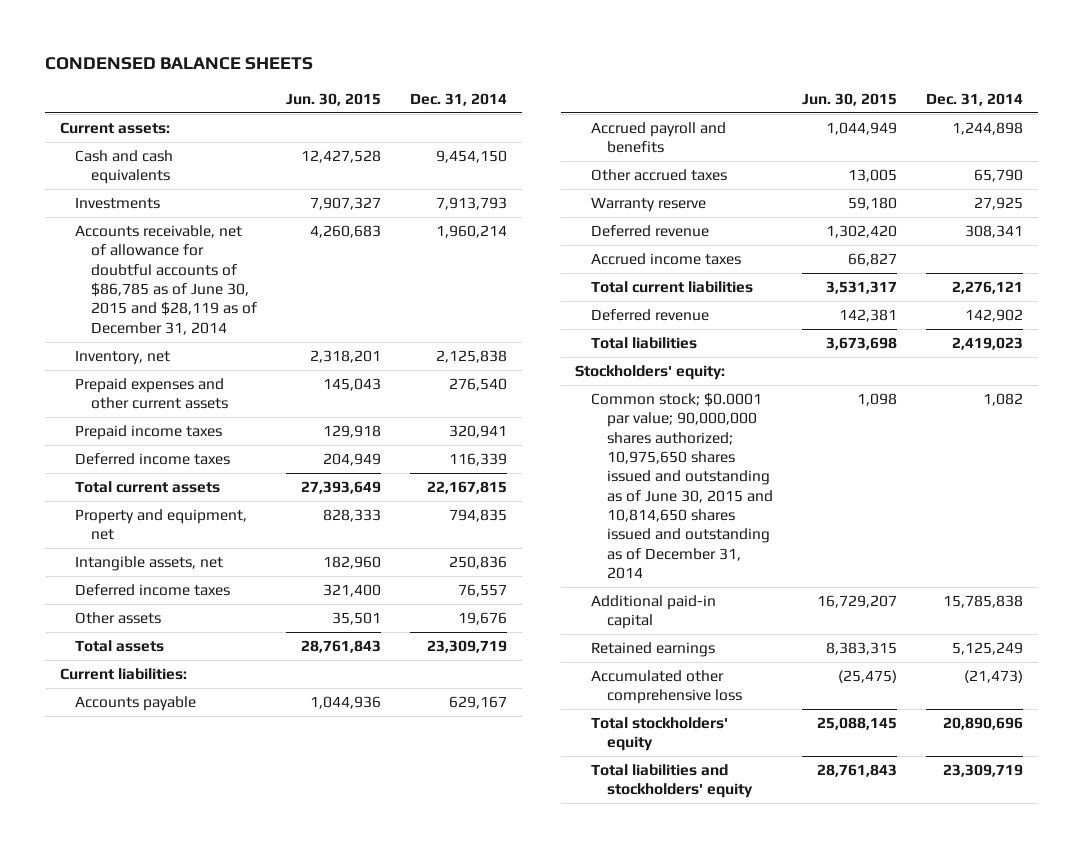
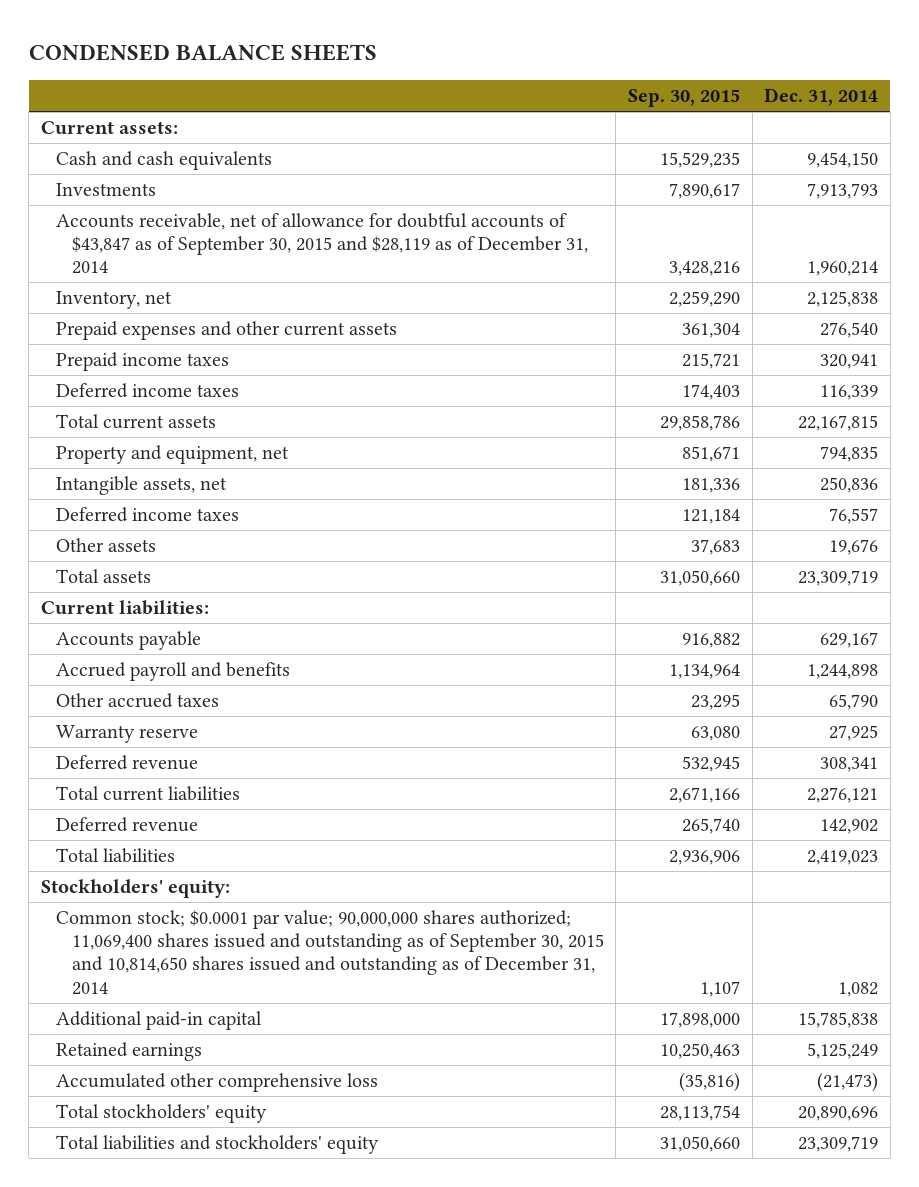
[286,92,382,106] Jun. 30, 2015 -> none
none -> [627,89,740,108] Sep. 30, 2015
[75,224,258,335] Accounts receivable, net of allowance for doubtful accounts of $86,785 as of June 30, 2015 and $28,119 as of December 31, 2014 -> [56,213,588,275] Accounts receivable, net of allowance for doubtful accounts of $43,847 as of September 30, 2015 and $28,119 as of December 31, 2014
[591,252,742,265] Accrued income taxes -> none
[591,392,773,580] Common stock; $0.0001 par value; 90,000,000 shares authorized; 10,975,650 shares issued and outstanding as of June 30, 2015 and 10,814,650 shares issued and outstanding as of December 31, 2014 -> [56,910,604,995] Common stock; $0.0001 par value; 90,000,000 shares authorized; 11,069,400 shares issued and outstanding as of September 30, 2015 and 10,814,650 shares issued and outstanding as of December 31, 2014

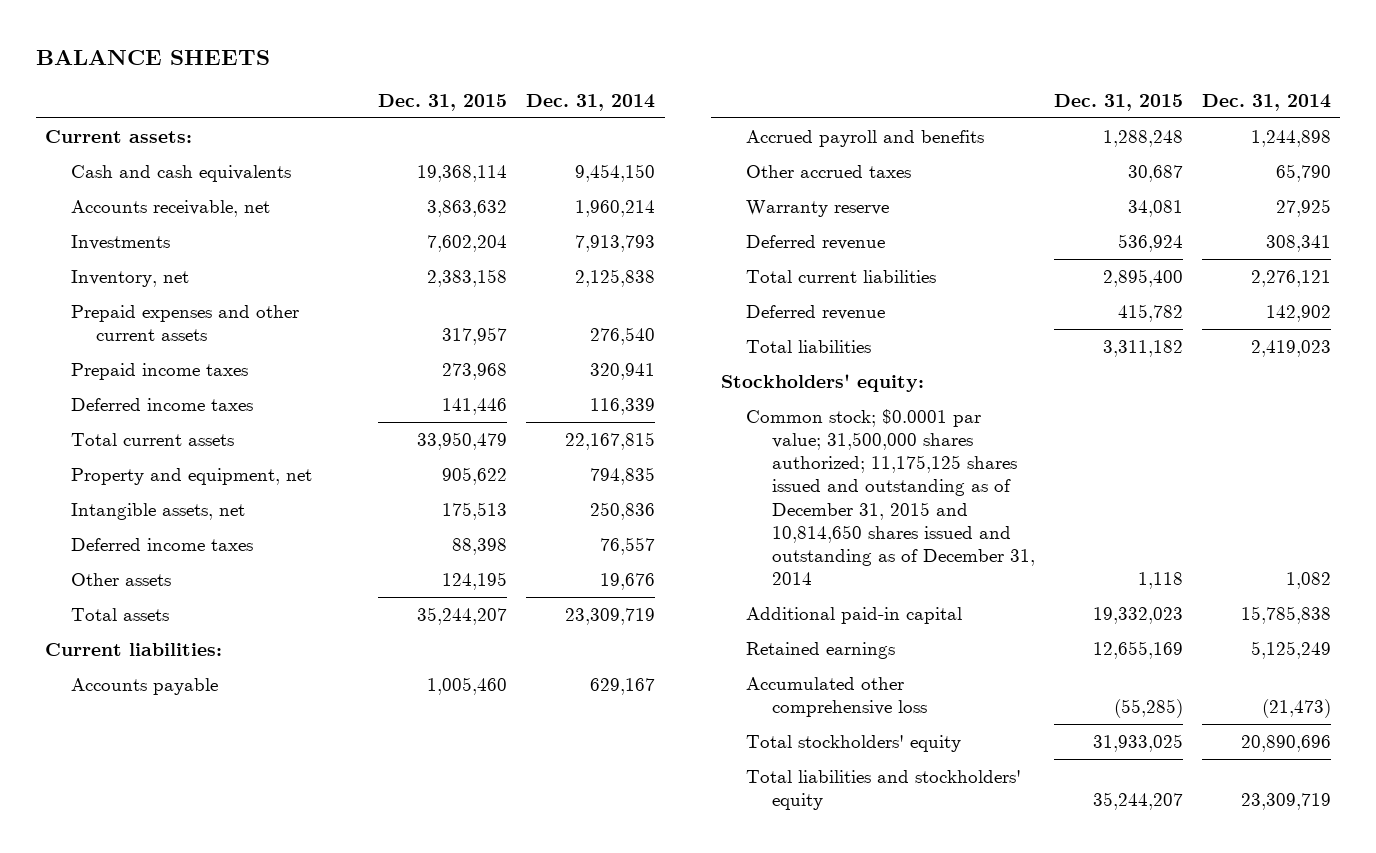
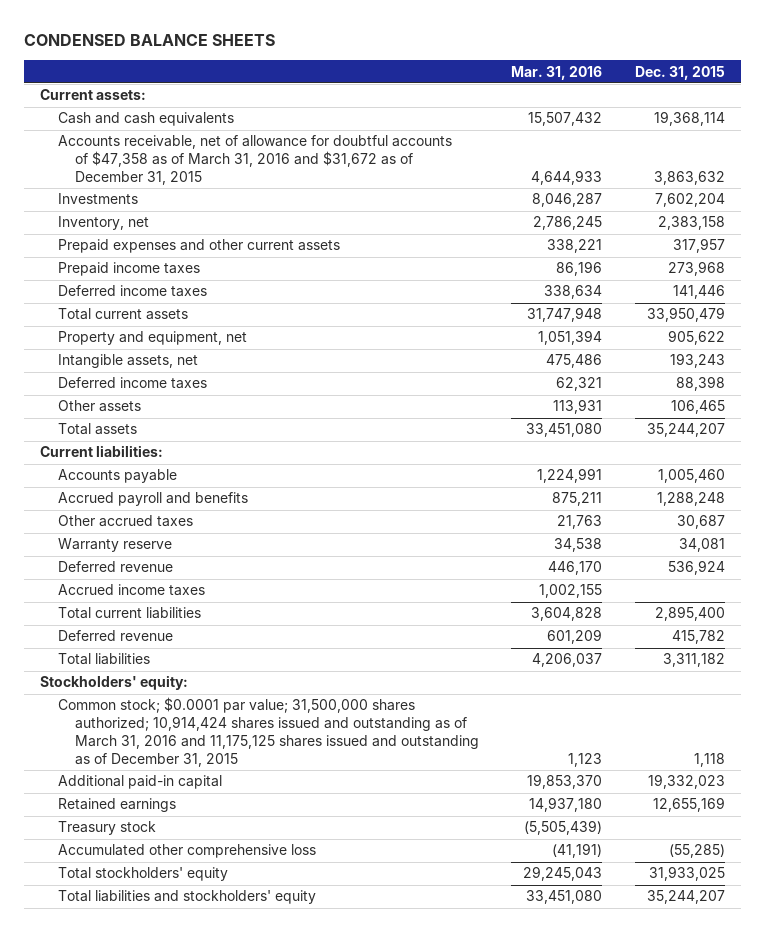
[35,49,270,65] BALANCE SHEETS -> [24,34,276,47] CONDENSED BALANCE SHEETS
[526,93,656,111] Dec. 31, 2014 -> none
none -> [511,65,603,80] Mar. 31, 2016
[70,199,270,217] Accounts receivable, net -> [57,135,452,186] Accounts receivable, net of allowance for doubtful accounts of $47,358 as of March 31, 2016 and $31,672 as of December 31, 2015
[442,501,508,520] 175,513 -> [669,353,725,369] 193,243
[442,571,508,590] 124,195 -> [670,400,725,415] 106,465
none -> [57,584,205,597] Accrued income taxes
[746,408,1035,586] Common stock; $0.0001 par value; 31,500,000 shares authorized; 11,175,125 shares issued and outstanding as of December 31, 2015 and 10,814,650 shares issued and outstanding as of December 31, 2014 -> [57,697,480,768] Common stock; $0.0001 par value; 31,500,000 shares authorized; 10,914,424 shares issued and outstanding as of March 31, 2016 and 11,175,125 shares issued and outstanding as of December 31, 2015
none -> [57,821,156,836] Treasury stock

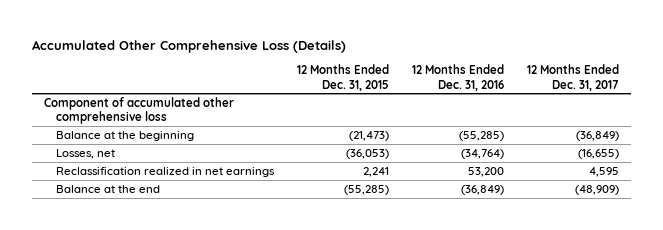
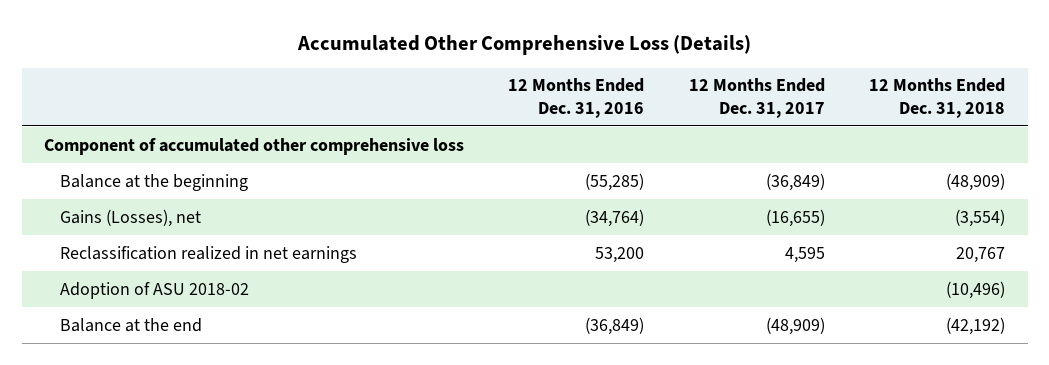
[296,64,389,91] 12 Months Ended Dec. 31, 2015 -> none
none -> [869,78,1006,119] 12 Months Ended Dec. 31, 2018
[55,148,115,159] Losses, net -> [59,208,201,227] Gains (Losses), net
none -> [59,281,249,299] Adoption of ASU 2018-02

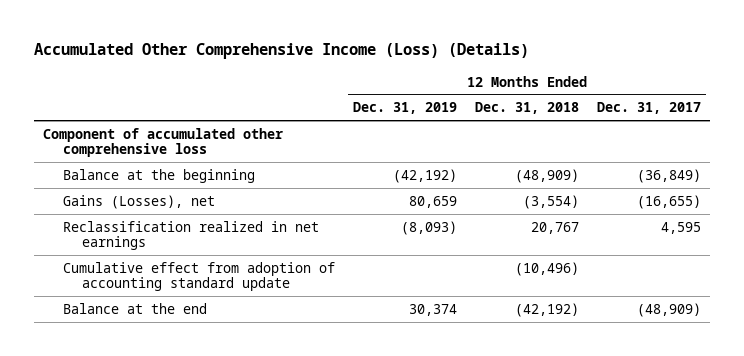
[296,34,751,55] Accumulated Other Comprehensive Loss (Details) -> [34,43,530,60] Accumulated Other Comprehensive Income (Loss) (Details)
[508,78,645,119] 12 Months Ended Dec. 31, 2016 -> none
none -> [352,102,457,115] Dec. 31, 2019
[59,281,249,299] Adoption of ASU 2018-02 -> [62,261,335,292] Cumulative effect from adoption of accounting standard update

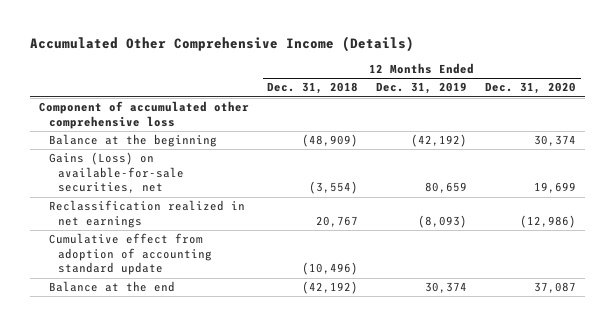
[34,43,530,60] Accumulated Other Comprehensive Income (Loss) (Details) -> [30,36,415,53] Accumulated Other Comprehensive Income (Details)
[597,102,702,115] Dec. 31, 2017 -> none
none -> [485,82,577,95] Dec. 31, 2020
[62,194,215,209] Gains (Losses), net -> [48,152,185,194] Gains (Loss) on available-for-sale securities, net

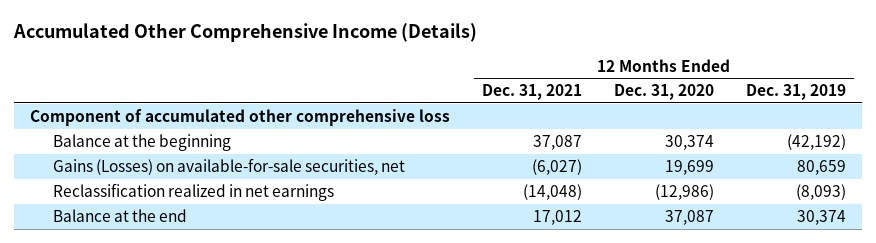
[267,82,359,95] Dec. 31, 2018 -> none
none -> [481,84,582,101] Dec. 31, 2021
[48,152,185,194] Gains (Loss) on available-for-sale securities, net -> [53,158,406,176] Gains (Losses) on available-for-sale securities, net
[48,233,213,276] Cumulative effect from adoption of accounting standard update -> none

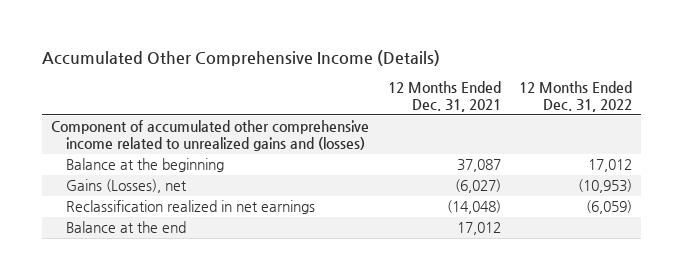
[613,84,714,101] Dec. 31, 2020 -> none
[745,84,846,101] Dec. 31, 2019 -> none
none -> [519,81,633,112] 12 Months Ended Dec. 31, 2022
[29,109,450,127] Component of accumulated other comprehensive loss -> [51,120,370,151] Component of accumulated other comprehensive income related to unrealized gains and (losses)
[53,158,406,176] Gains (Losses) on available-for-sale securities, net -> [65,179,187,194] Gains (Losses), net

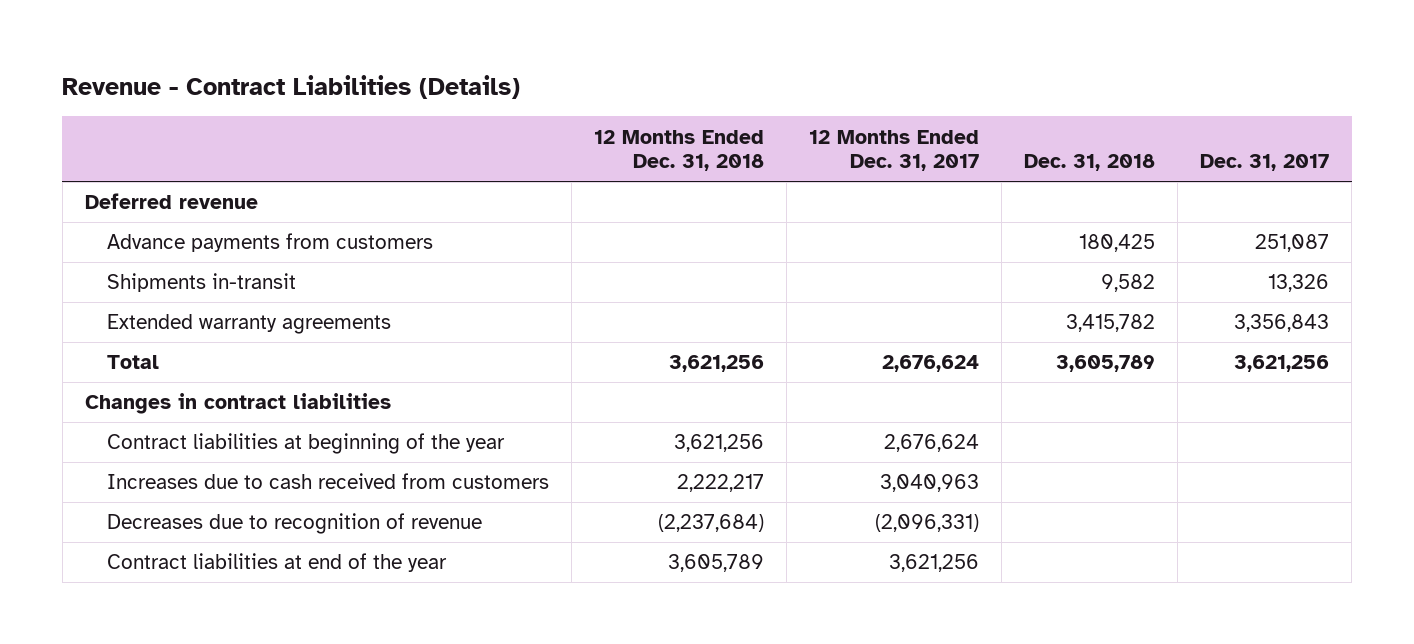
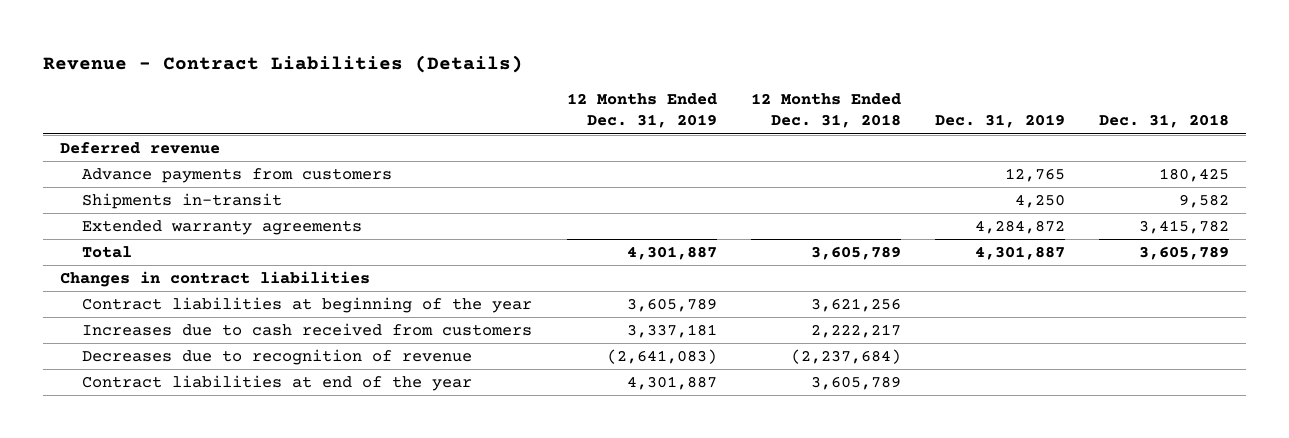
[808,129,979,172] 12 Months Ended Dec. 31, 2017 -> none
[1200,154,1330,172] Dec. 31, 2017 -> none
none -> [566,92,717,129] 12 Months Ended Dec. 31, 2019
none -> [934,114,1065,129] Dec. 31, 2019
[668,355,764,373] 3,621,256 -> [810,246,901,261] 3,605,789

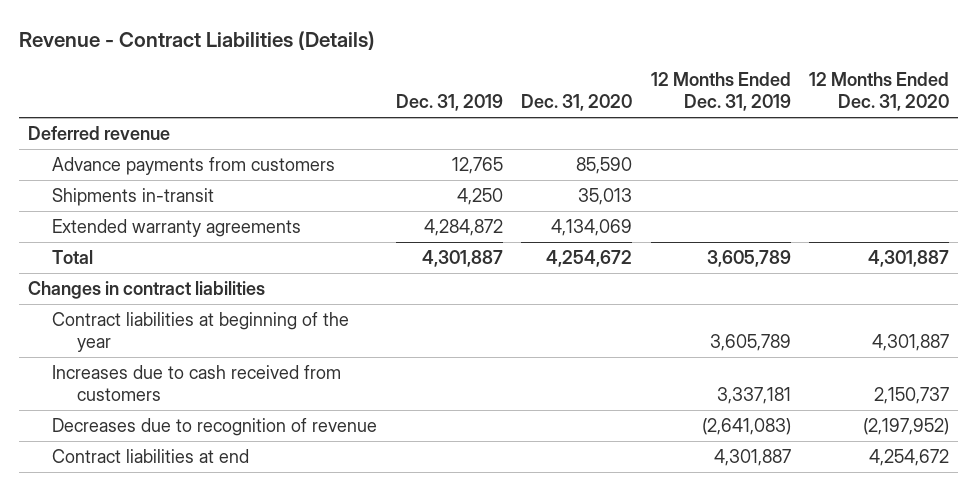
[750,92,901,129] 12 Months Ended Dec. 31, 2018 -> none
[1099,114,1230,129] Dec. 31, 2018 -> none
none -> [521,94,633,112] Dec. 31, 2020
none -> [809,72,950,112] 12 Months Ended Dec. 31, 2020
[626,246,717,261] 4,301,887 -> [706,249,791,267] 3,605,789
[82,375,473,392] Contract liabilities at end of the year -> [52,448,250,463] Contract liabilities at end

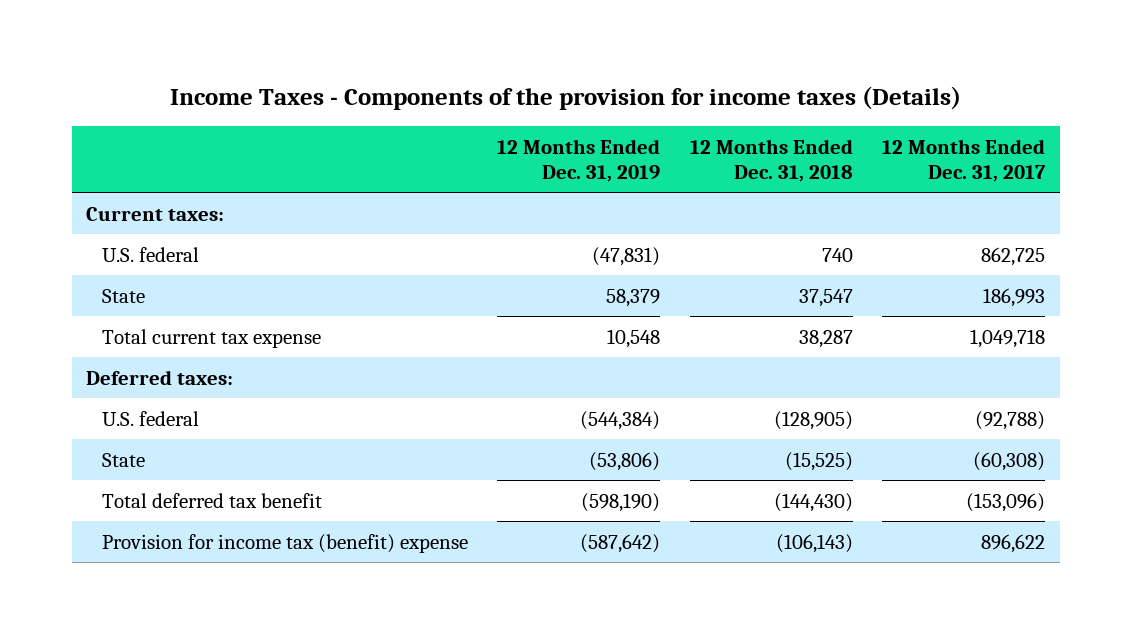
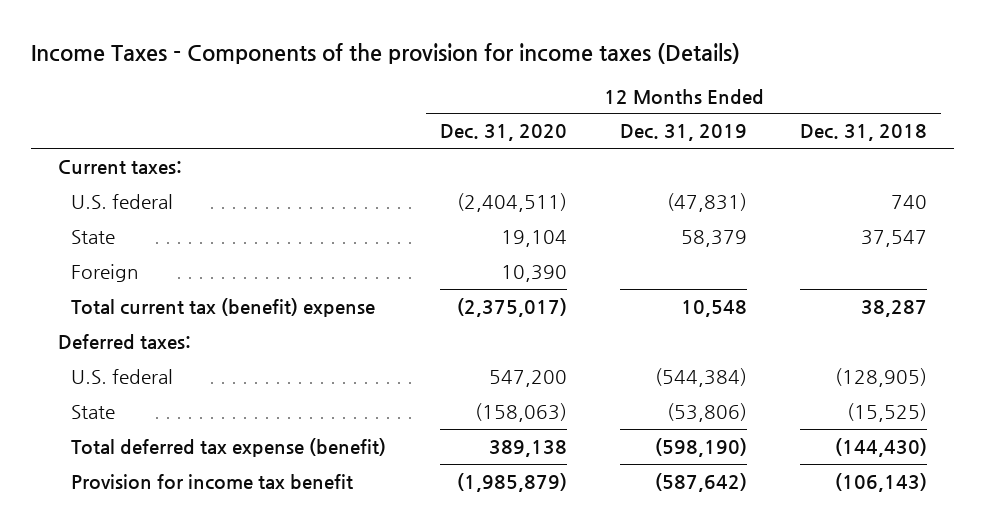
[882,138,1047,182] 12 Months Ended Dec. 31, 2017 -> none
none -> [439,124,567,142] Dec. 31, 2020
none -> [71,263,140,282] Foreign
[101,328,321,348] Total current tax expense -> [71,297,376,317] Total current tax (benefit) expense
[101,492,322,508] Total deferred tax benefit -> [71,437,387,457] Total deferred tax expense (benefit)
[101,533,468,553] Provision for income tax (benefit) expense -> [71,473,354,490] Provision for income tax benefit

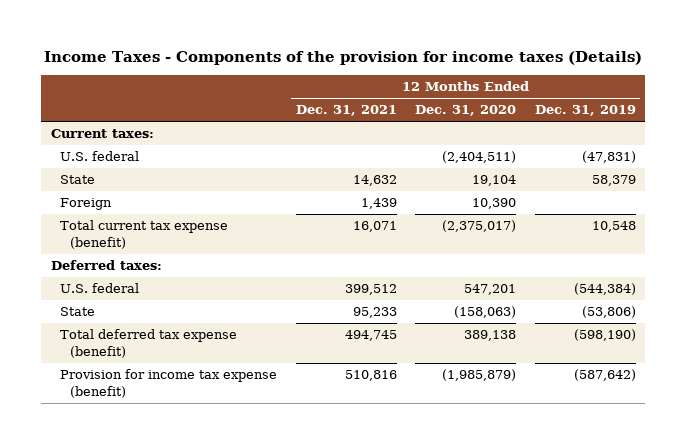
[800,124,928,142] Dec. 31, 2018 -> none
none -> [295,105,397,117] Dec. 31, 2021
[71,297,376,317] Total current tax (benefit) expense -> [60,220,229,249] Total current tax expense (benefit)
[488,369,567,387] 547,200 -> [464,284,517,296] 547,201
[71,473,354,490] Provision for income tax benefit -> [60,369,278,398] Provision for income tax expense (benefit)

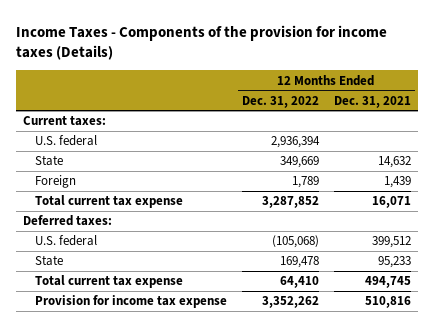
[415,105,517,117] Dec. 31, 2020 -> none
[534,105,636,117] Dec. 31, 2019 -> none
none -> [242,95,320,108] Dec. 31, 2022
[60,220,229,249] Total current tax expense (benefit) -> [35,195,184,209] Total current tax expense
[60,329,238,358] Total deferred tax expense (benefit) -> [35,275,184,289] Total current tax expense
[60,369,278,398] Provision for income tax expense (benefit) -> [35,295,228,309] Provision for income tax expense

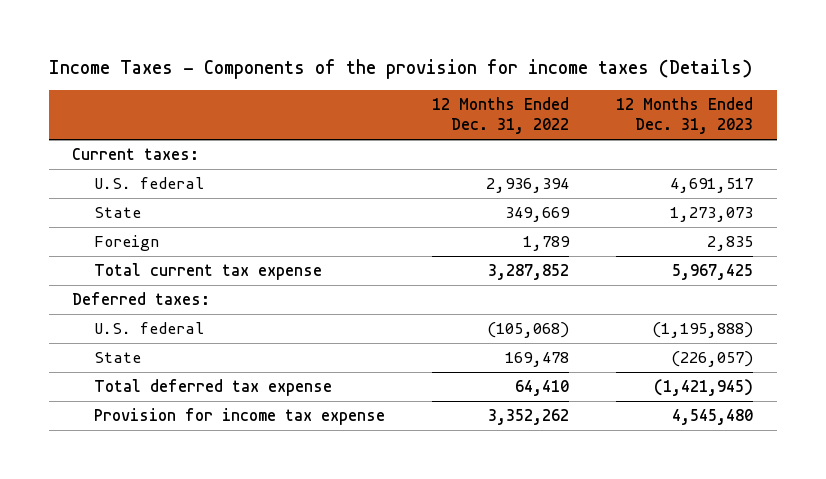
[333,95,411,108] Dec. 31, 2021 -> none
none -> [616,97,754,135] 12 Months Ended Dec. 31, 2023
[35,275,184,289] Total current tax expense -> [93,379,332,397] Total deferred tax expense

